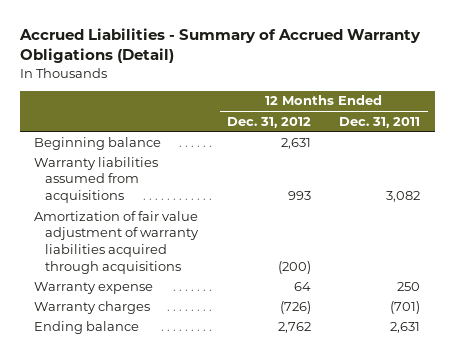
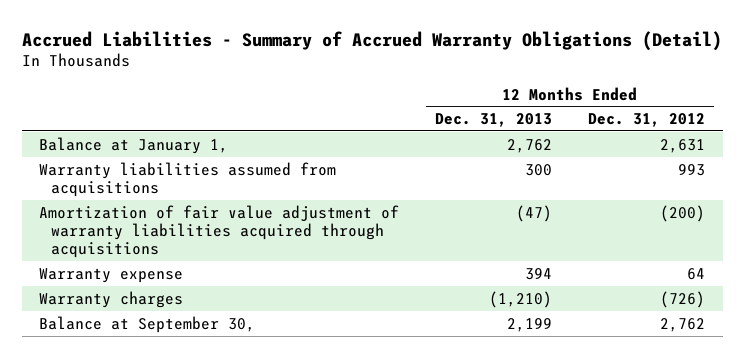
[339,116,421,128] Dec. 31, 2011 -> none
none -> [435,113,553,128] Dec. 31, 2013
[34,136,162,150] Beginning balance -> [39,136,229,154] Balance at January 1,
[34,320,140,334] Ending balance -> [39,315,256,333] Balance at September 30,

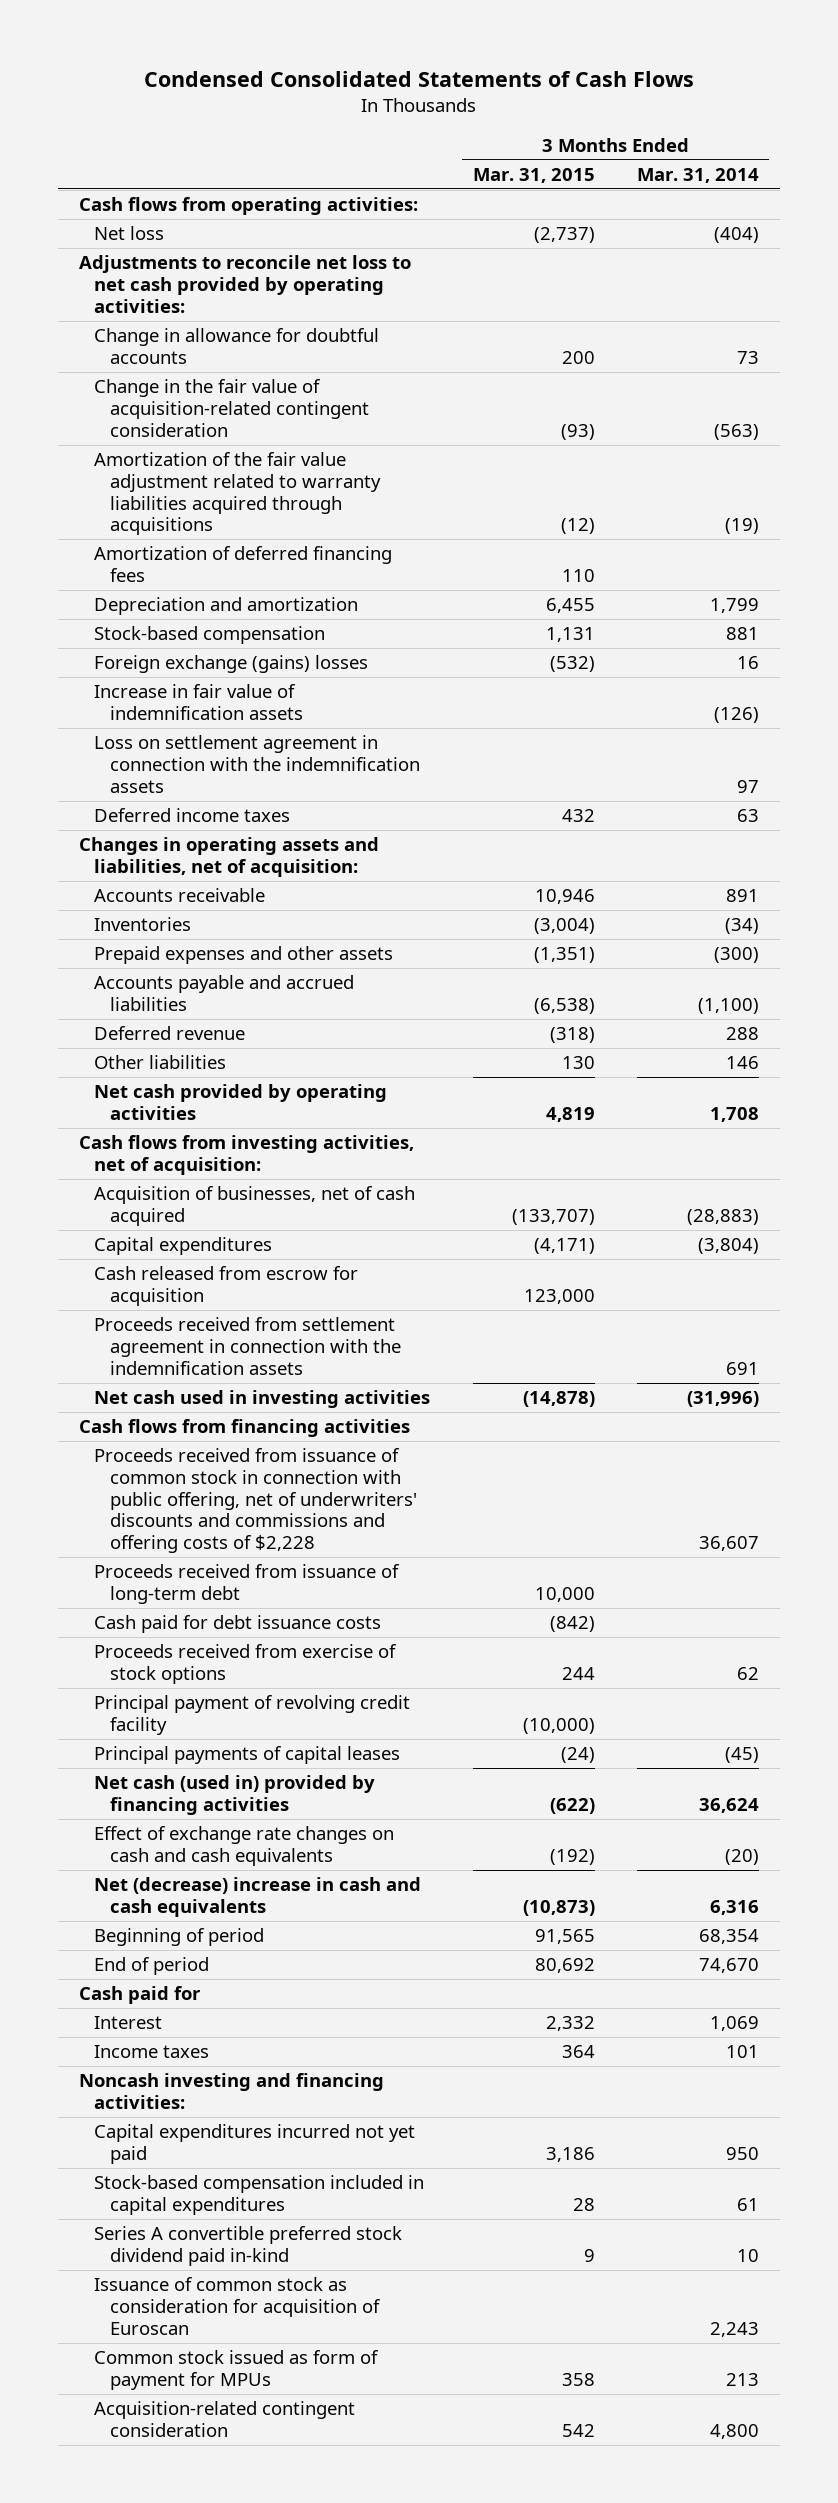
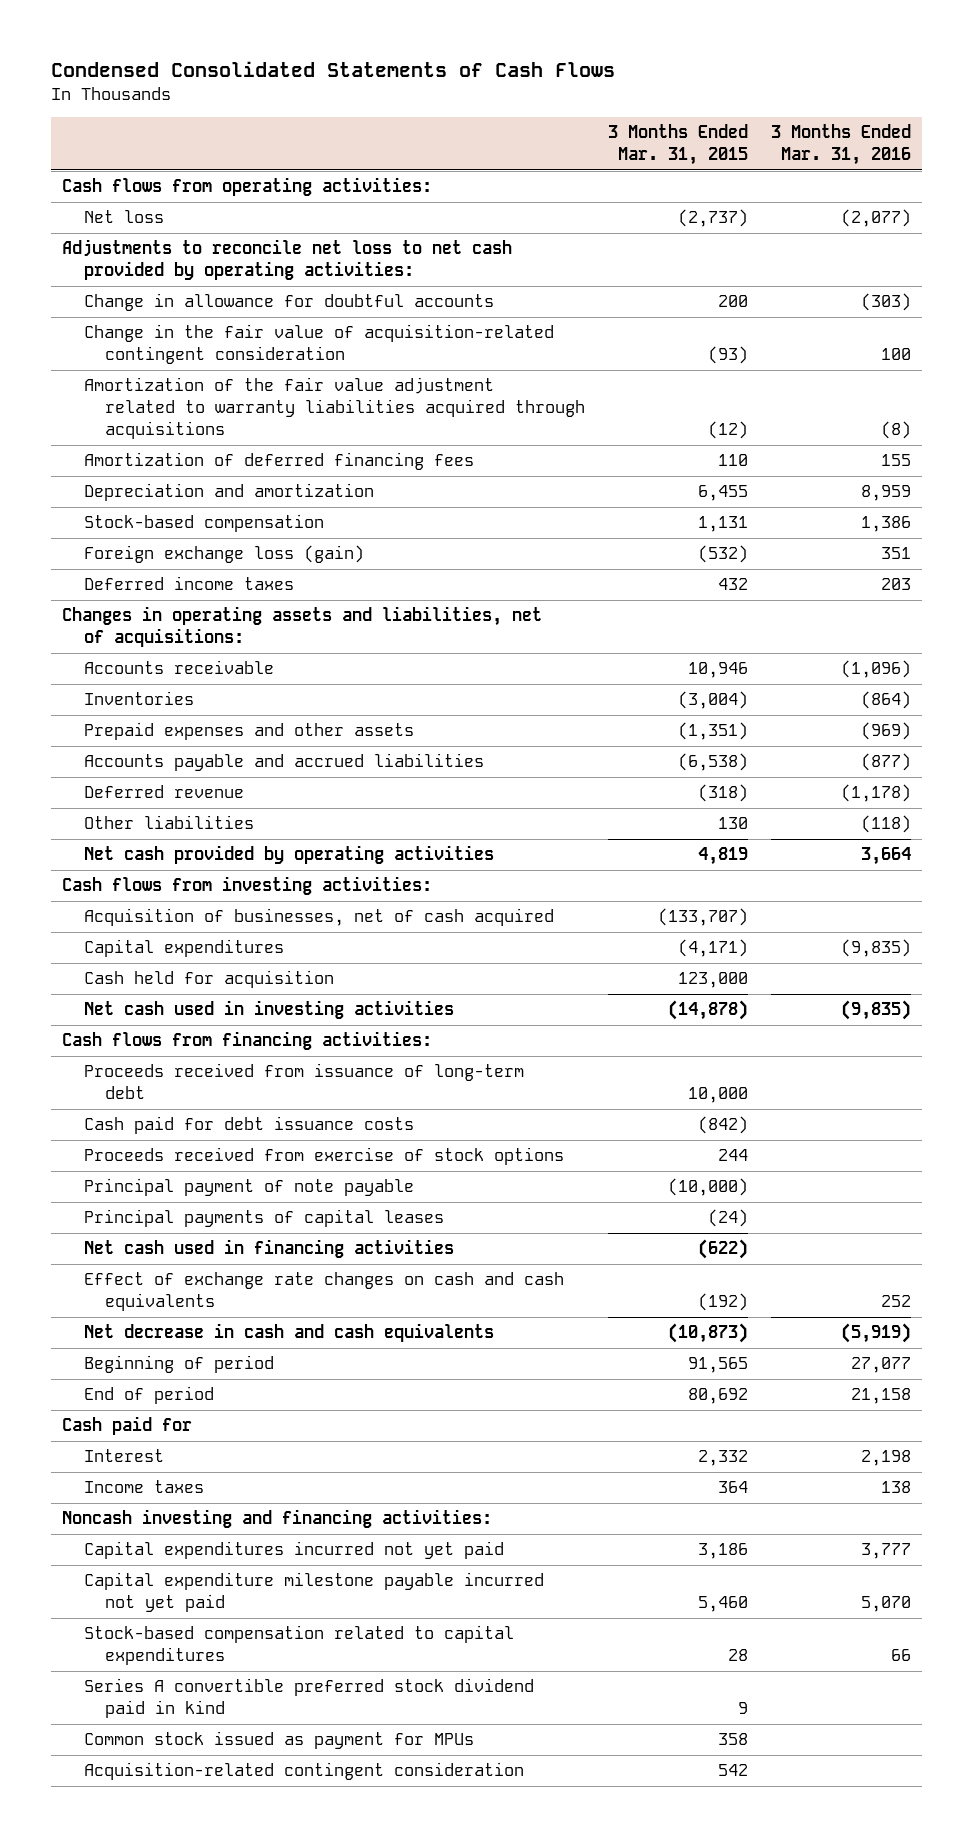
[636,167,759,183] Mar. 31, 2014 -> none
none -> [770,124,911,166] 3 Months Ended Mar. 31, 2016
[94,684,303,720] Increase in fair value of indemnification assets -> none
[94,735,420,793] Loss on settlement agreement in connection with the indemnification assets -> none
[94,655,369,674] Foreign exchange (gains) losses -> [83,545,364,564] Foreign exchange loss (gain)
[79,837,380,877] Changes in operating assets and liabilities, net of acquisition: -> [62,606,543,648] Changes in operating assets and liabilities, net of acquisitions:
[79,1135,415,1175] Cash flows from investing activities, net of acquisition: -> [62,876,433,896] Cash flows from investing activities:
[94,1317,401,1375] Proceeds received from settlement agreement in connection with the indemnification assets -> none
[94,1266,359,1306] Cash released from escrow for acquisition -> [83,970,334,989] Cash held for acquisition
[94,1448,417,1554] Proceeds received from issuance of common stock in connection with public offering, net of underwriters' discounts and commissions and offering costs of $2,228 -> none
[79,1419,411,1438] Cash flows from financing activities -> [62,1031,433,1051] Cash flows from financing activities:
[94,1695,411,1735] Principal payment of revolving credit facility -> none
none -> [83,1178,414,1197] Principal payment of note payable
[94,1775,376,1815] Net cash (used in) provided by financing activities -> [83,1239,454,1259] Net cash used in financing activities
[94,1877,422,1917] Net (decrease) increase in cash and cash equivalents -> [83,1323,494,1343] Net decrease in cash and cash equivalents
[94,2277,381,2335] Issuance of common stock as consideration for acquisition of Euroscan -> none
none -> [83,1572,544,1613] Capital expenditure milestone payable incurred not yet paid
[94,2175,425,2215] Stock-based compensation included in capital expenditures -> [83,1625,514,1666] Stock-based compensation related to capital expenditures
[94,2226,403,2266] Series A convertible preferred stock dividend paid in-kind -> [83,1678,534,1719] Series A convertible preferred stock dividend paid in kind
[94,2350,380,2390] Common stock issued as form of payment for MPUs -> [83,1731,474,1750] Common stock issued as payment for MPUs

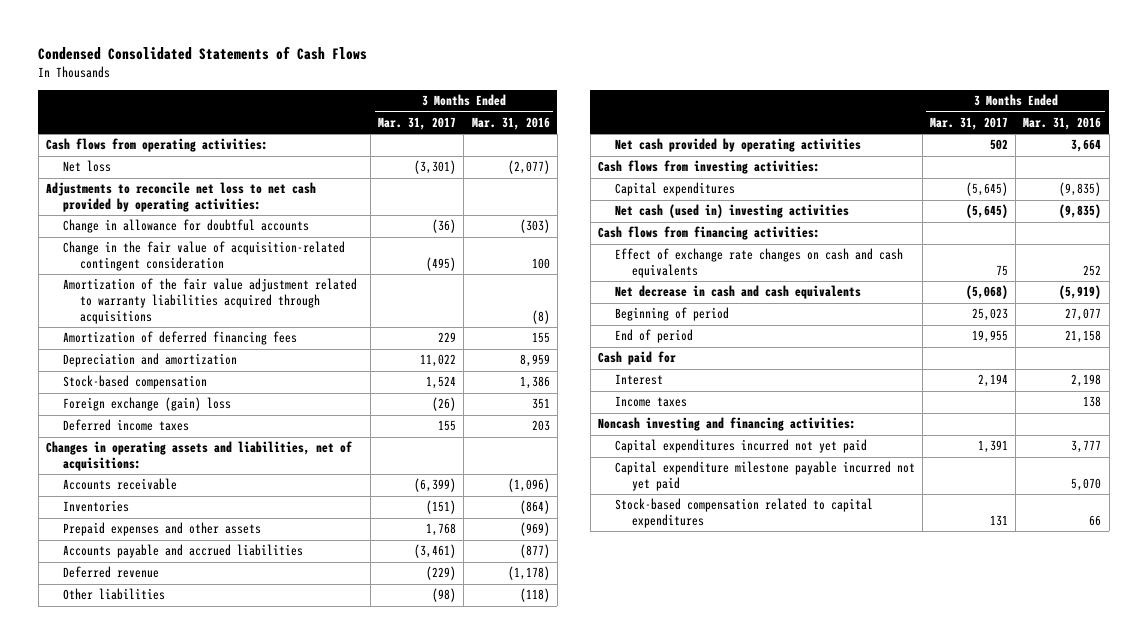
[607,124,748,166] 3 Months Ended Mar. 31, 2015 -> none
none -> [378,117,457,131] Mar. 31, 2017
[83,545,364,564] Foreign exchange loss (gain) -> [63,397,232,412] Foreign exchange (gain) loss
[83,908,554,927] Acquisition of businesses, net of cash acquired -> none
[83,970,334,989] Cash held for acquisition -> none
[83,1000,454,1020] Net cash used in investing activities -> [615,204,850,219] Net cash (used in) investing activities
[83,1063,524,1100] Proceeds received from issuance of long-term debt -> none
[83,1116,414,1135] Cash paid for debt issuance costs -> none
[83,1147,564,1166] Proceeds received from exercise of stock options -> none
[83,1178,414,1197] Principal payment of note payable -> none
[83,1209,444,1228] Principal payments of capital leases -> none
[83,1239,454,1259] Net cash used in financing activities -> none
[83,1678,534,1719] Series A convertible preferred stock dividend paid in kind -> none
[83,1731,474,1750] Common stock issued as payment for MPUs -> none
[83,1762,524,1781] Acquisition-related contingent consideration -> none

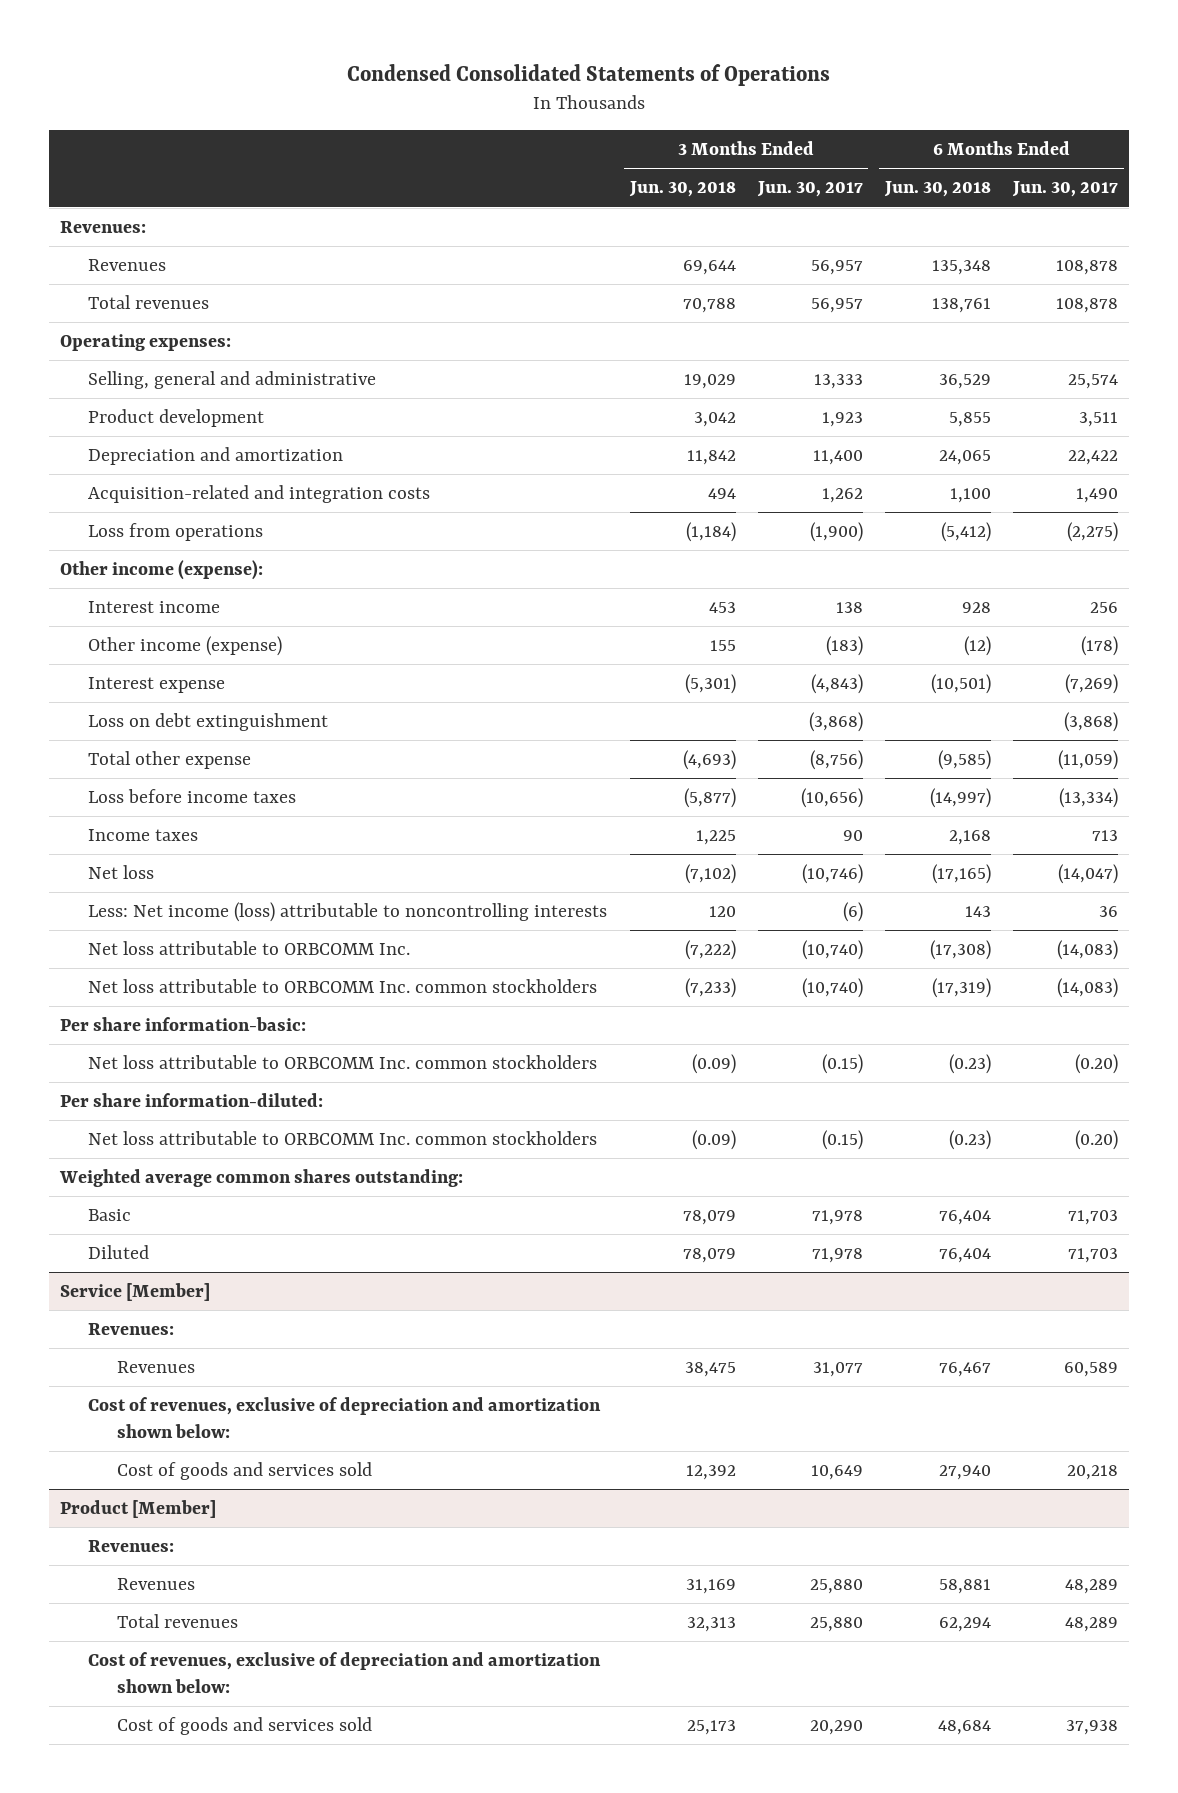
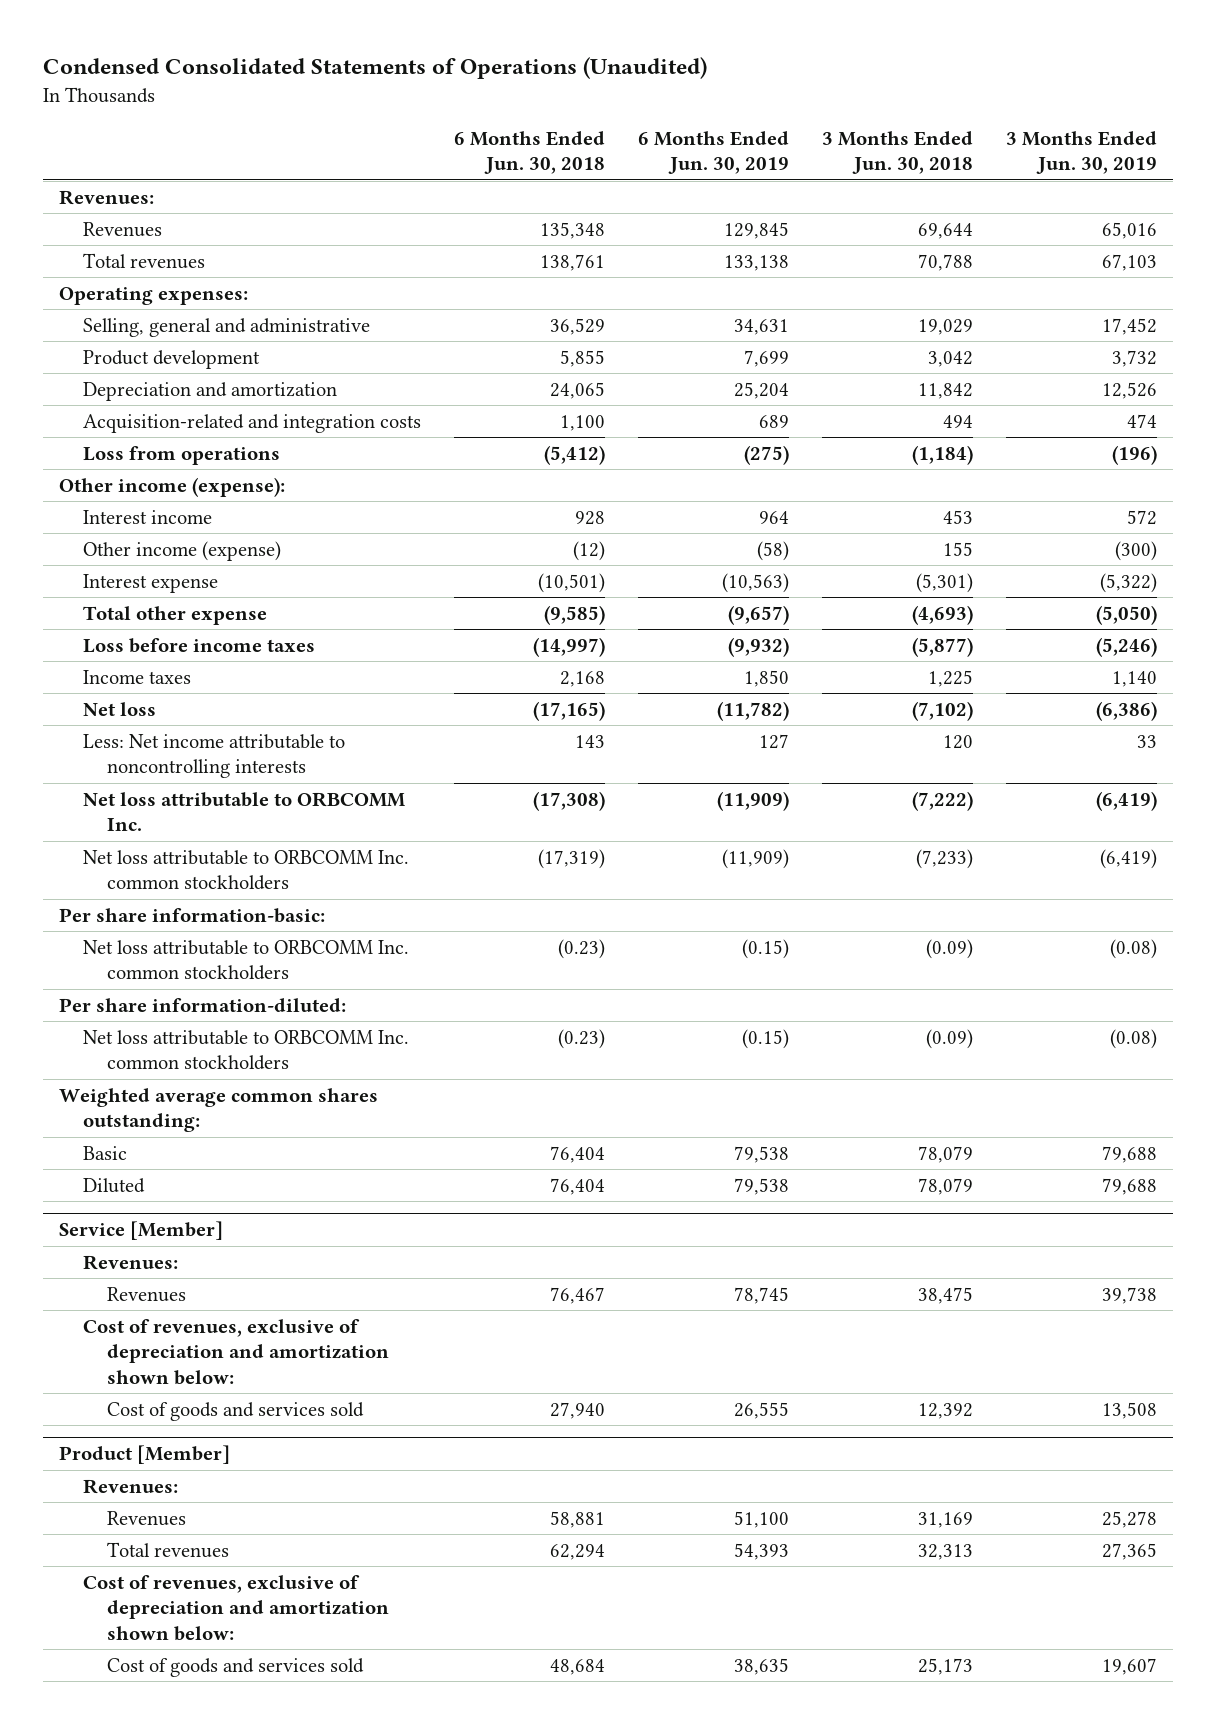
[347,64,831,87] Condensed Consolidated Statements of Operations -> [42,57,707,80] Condensed Consolidated Statements of Operations (Unaudited)
[756,181,863,198] Jun. 30, 2017 -> none
[1012,181,1119,198] Jun. 30, 2017 -> none
none -> [637,130,789,175] 6 Months Ended Jun. 30, 2019
none -> [1005,130,1157,175] 3 Months Ended Jun. 30, 2019
[88,713,329,732] Loss on debt extinguishment -> none
[88,902,608,923] Less: Net income (loss) attributable to noncontrolling interests -> [83,733,346,779] Less: Net income attributable to noncontrolling interests

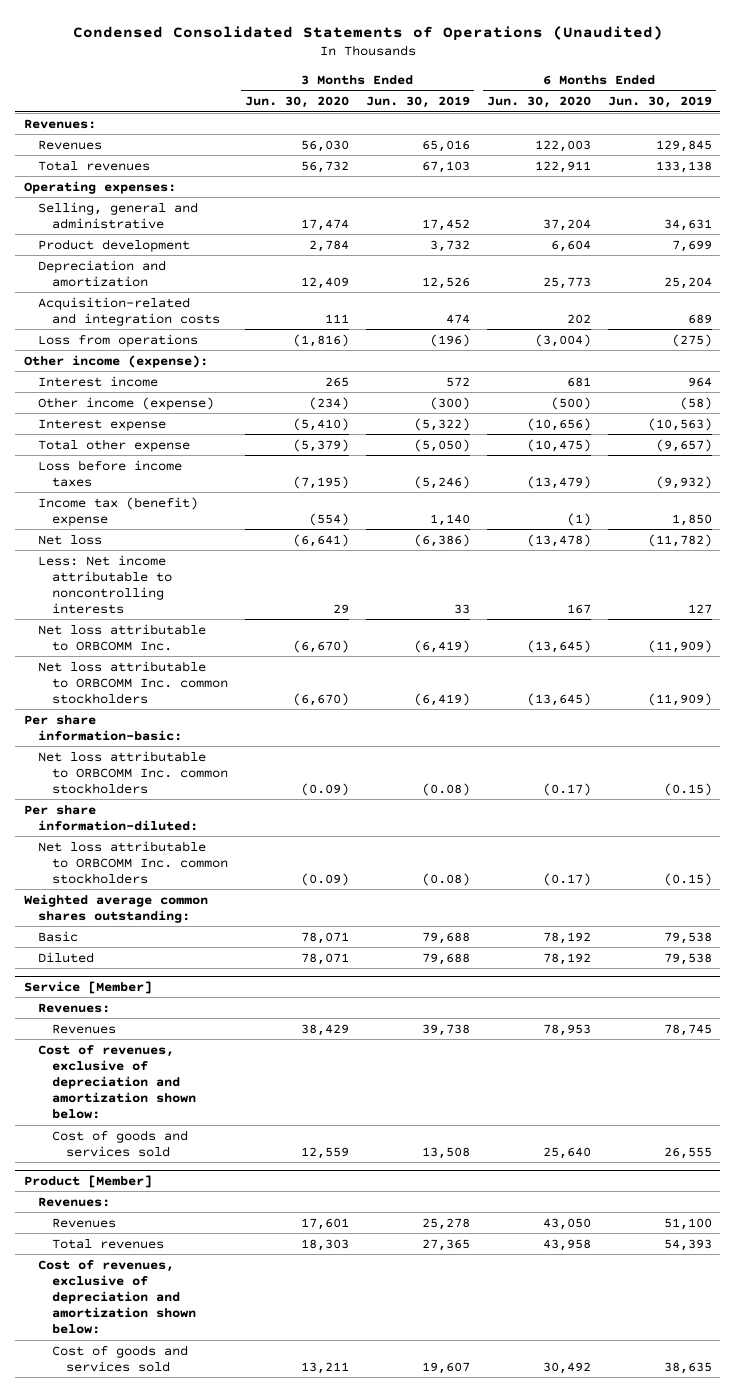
[454,130,606,175] 6 Months Ended Jun. 30, 2018 -> none
[821,130,973,175] 3 Months Ended Jun. 30, 2018 -> none
none -> [244,96,349,109] Jun. 30, 2020
none -> [486,96,591,109] Jun. 30, 2020
[83,669,192,684] Income taxes -> [37,496,198,526] Income tax (benefit) expense

